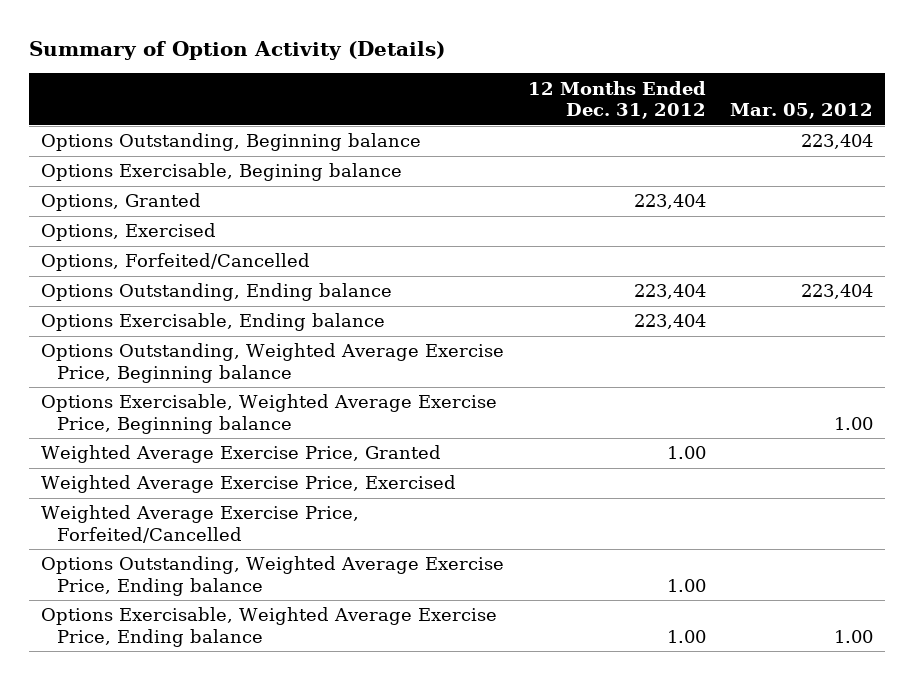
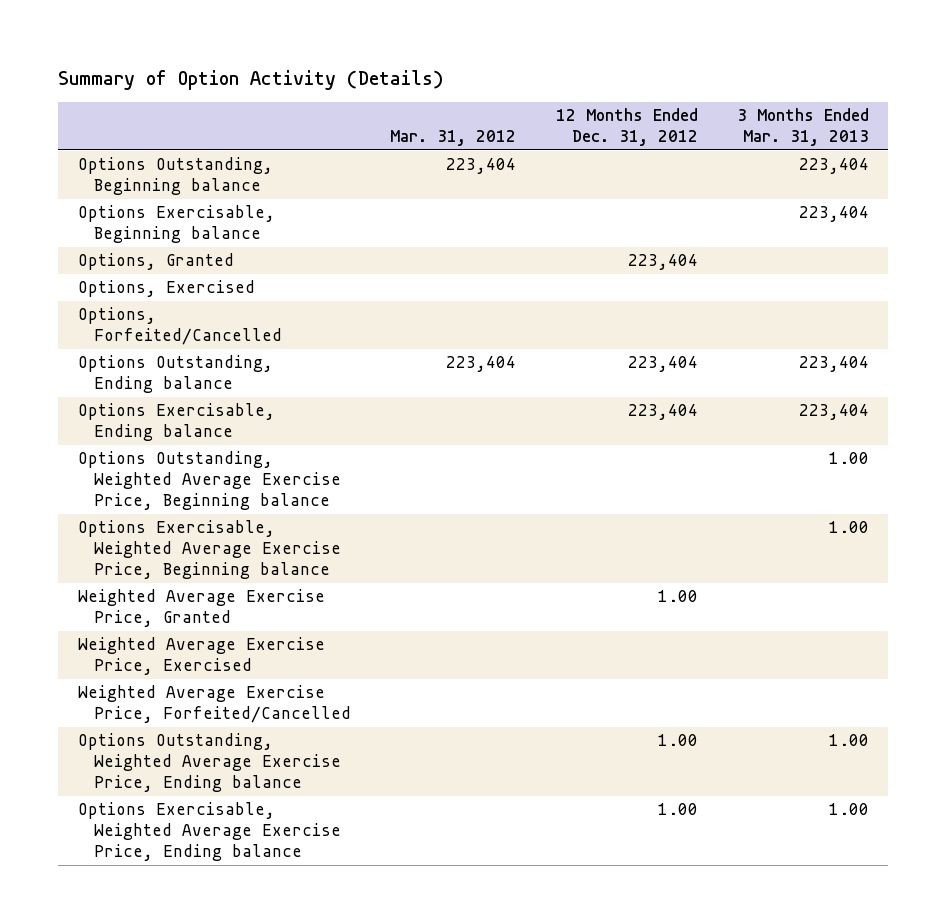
[729,102,873,119] Mar. 05, 2012 -> none
none -> [390,130,517,147] Mar. 31, 2012
none -> [736,108,869,147] 3 Months Ended Mar. 31, 2013
[40,163,402,182] Options Exercisable, Begining balance -> [78,205,276,244] Options Exercisable, Beginning balance

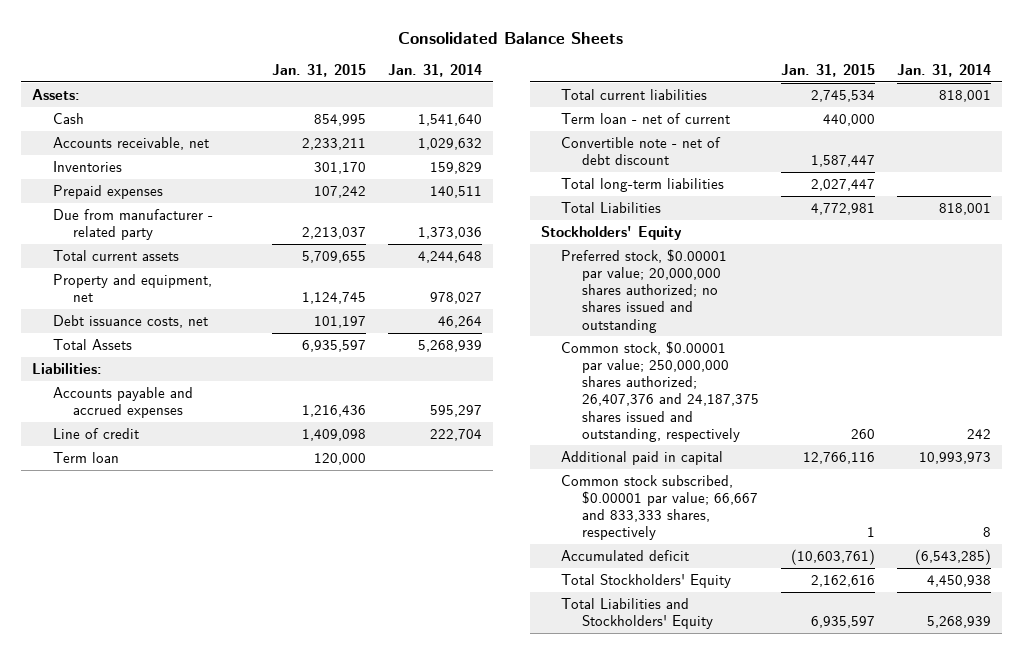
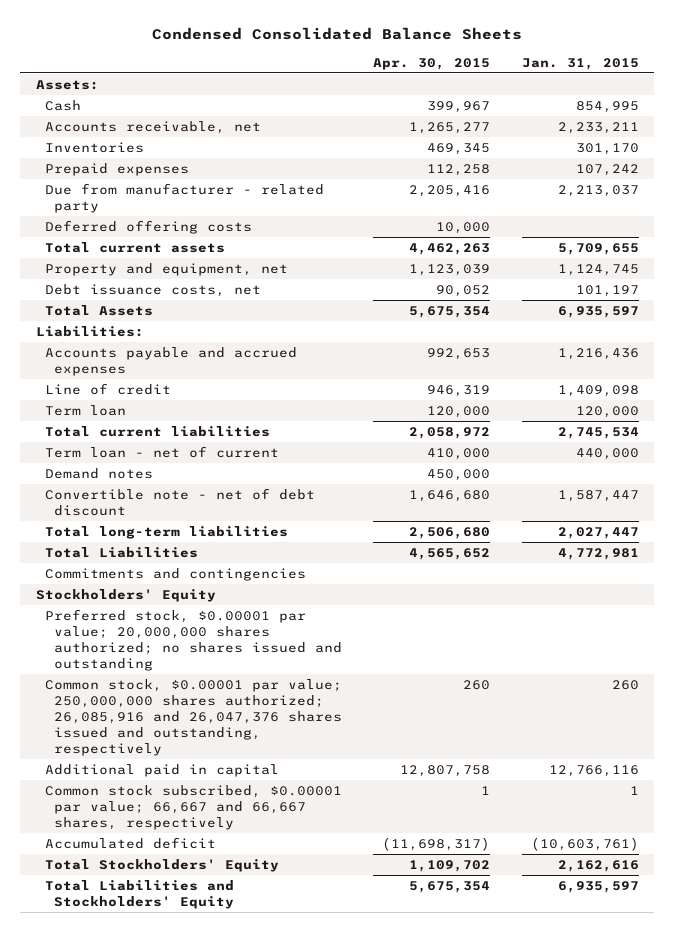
[398,31,624,44] Consolidated Balance Sheets -> [152,27,523,41] Condensed Consolidated Balance Sheets
[388,64,483,78] Jan. 31, 2014 -> none
none -> [373,57,491,70] Apr. 30, 2015
none -> [44,220,252,235] Deferred offering costs
none -> [44,468,153,480] Demand notes
none -> [44,568,306,582] Commitments and contingencies
[561,340,759,442] Common stock, $0.00001 par value; 250,000,000 shares authorized; 26,407,376 and 24,187,375 shares issued and outstanding, respectively -> [44,679,342,756] Common stock, $0.00001 par value; 250,000,000 shares authorized; 26,085,916 and 26,047,376 shares issued and outstanding, respectively
[561,474,758,541] Common stock subscribed, $0.00001 par value; 66,667 and 833,333 shares, respectively -> [44,785,342,830] Common stock subscribed, $0.00001 par value; 66,667 and 66,667 shares, respectively

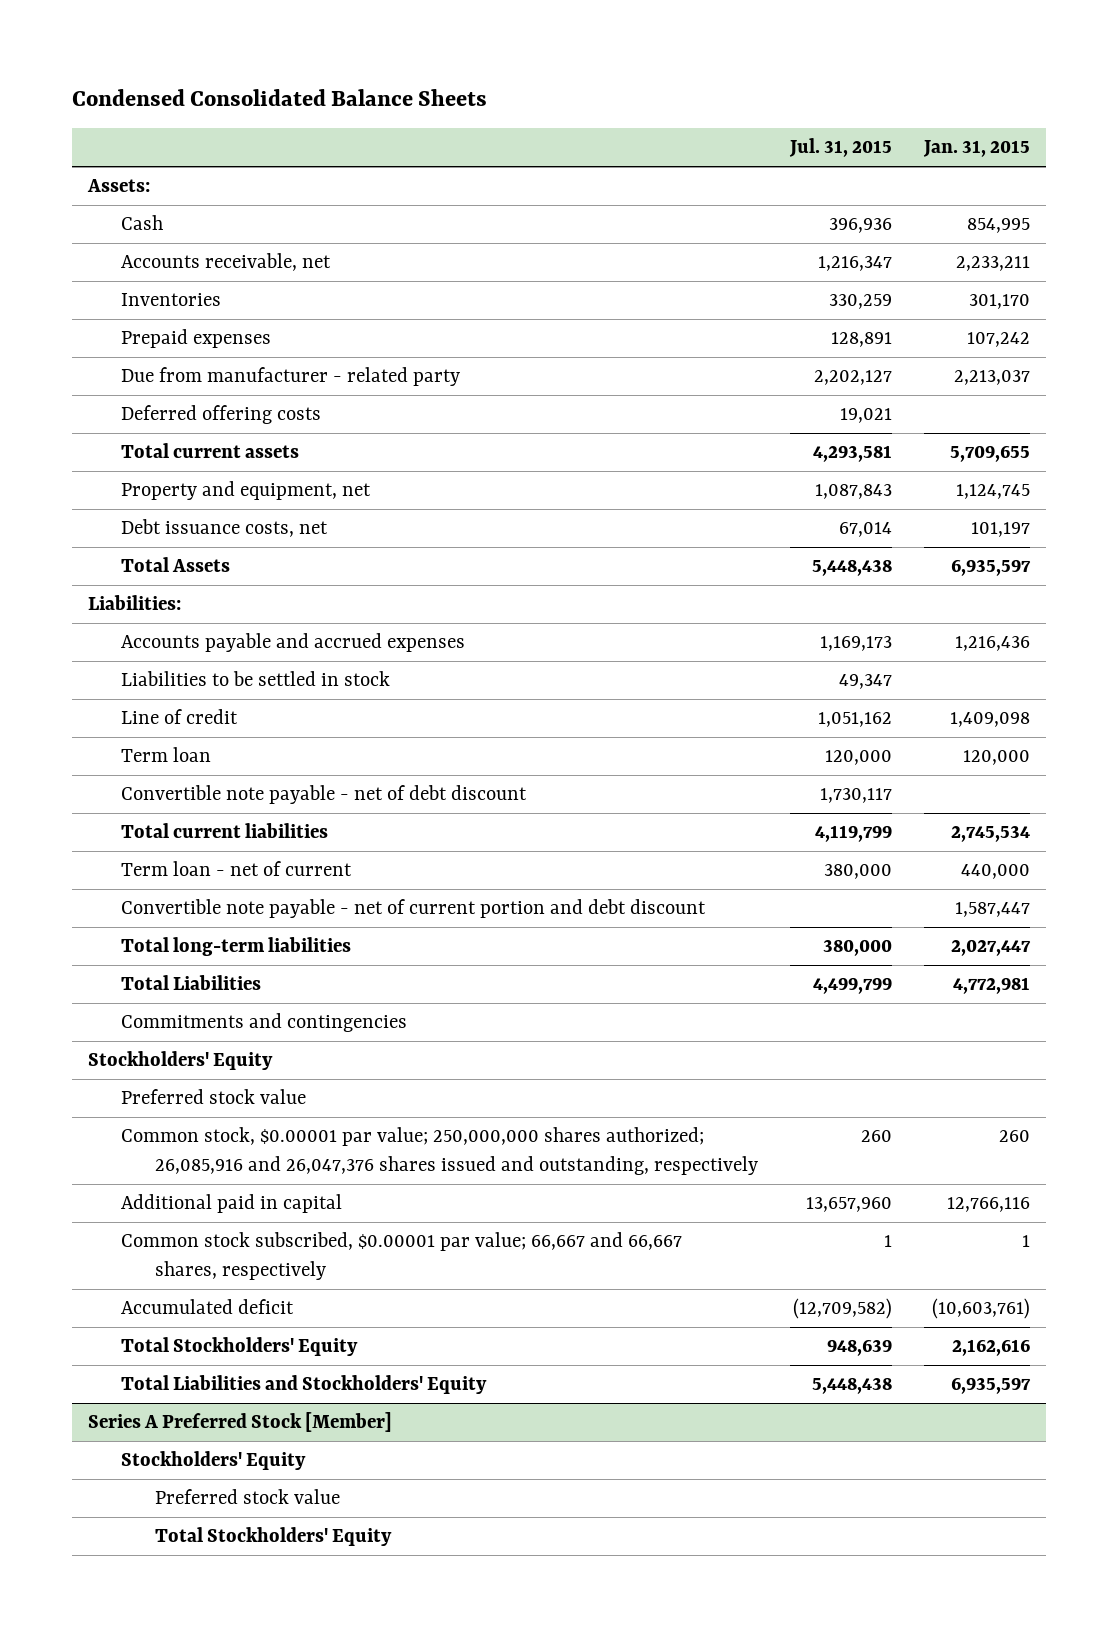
[373,57,491,70] Apr. 30, 2015 -> none
none -> [789,138,893,158] Jul. 31, 2015
none -> [121,671,391,687] Liabilities to be settled in stock
none -> [121,785,528,805] Convertible note payable - net of debt discount
[44,468,153,480] Demand notes -> none
[44,488,315,517] Convertible note - net of debt discount -> [121,899,707,919] Convertible note payable - net of current portion and debt discount
[44,609,342,671] Preferred stock, $0.00001 par value; 20,000,000 shares authorized; no shares issued and outstanding -> [121,1089,307,1105] Preferred stock value
none -> [87,1412,392,1433] Series A Preferred Stock [Member]
none -> [121,1451,307,1471] Stockholders' Equity
none -> [154,1489,340,1505] Preferred stock value
none -> [154,1527,392,1547] Total Stockholders' Equity

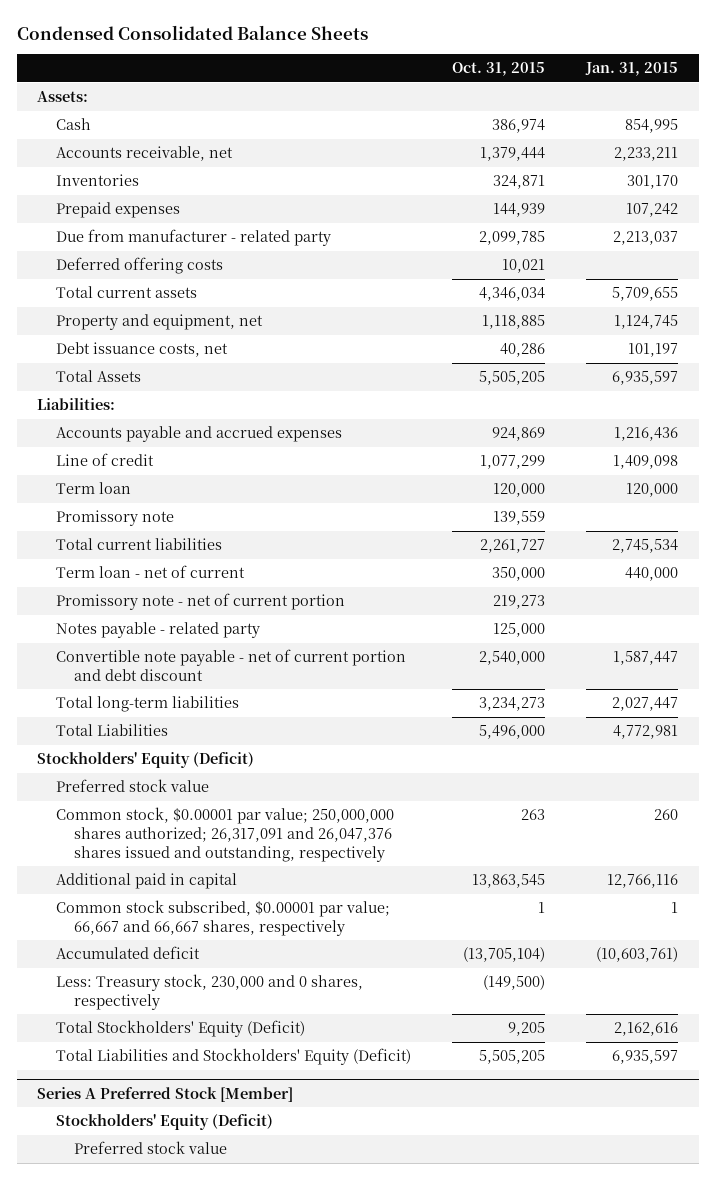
[789,138,893,158] Jul. 31, 2015 -> none
none -> [451,62,545,77] Oct. 31, 2015
[121,671,391,687] Liabilities to be settled in stock -> none
[121,785,528,805] Convertible note payable - net of debt discount -> none
none -> [55,510,174,527] Promissory note
none -> [55,593,345,611] Promissory note - net of current portion
none -> [55,622,260,639] Notes payable - related party
[121,1013,408,1033] Commitments and contingencies -> none
[87,1051,273,1071] Stockholders' Equity -> [37,752,255,769] Stockholders' Equity (Deficit)
[121,1127,758,1175] Common stock, $0.00001 par value; 250,000,000 shares authorized; 26,085,916 and 26,047,376 shares issued and outstanding, respectively -> [55,807,394,863] Common stock, $0.00001 par value; 250,000,000 shares authorized; 26,317,091 and 26,047,376 shares issued and outstanding, respectively
none -> [55,974,363,1011] Less: Treasury stock, 230,000 and 0 shares, respectively
[121,1337,359,1357] Total Stockholders' Equity -> [55,1020,305,1038] Total Stockholders' Equity (Deficit)
[121,1375,488,1395] Total Liabilities and Stockholders' Equity -> [55,1048,411,1066] Total Liabilities and Stockholders' Equity (Deficit)
[121,1451,307,1471] Stockholders' Equity -> [55,1114,273,1131] Stockholders' Equity (Deficit)
[154,1527,392,1547] Total Stockholders' Equity -> none

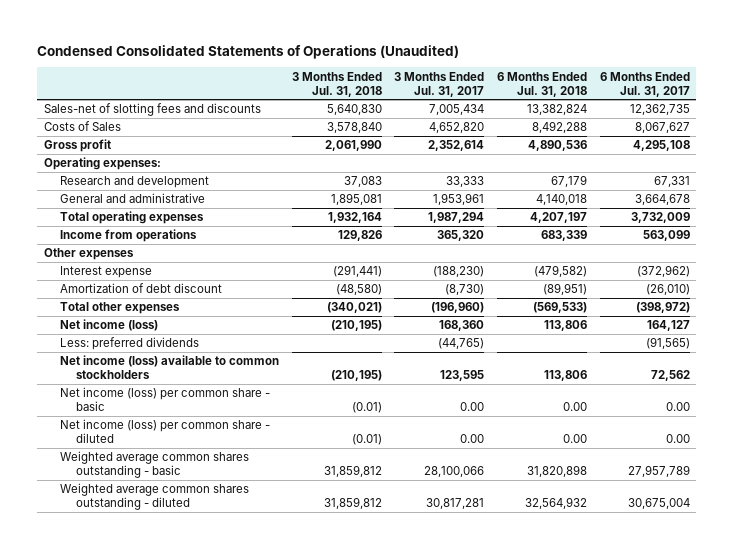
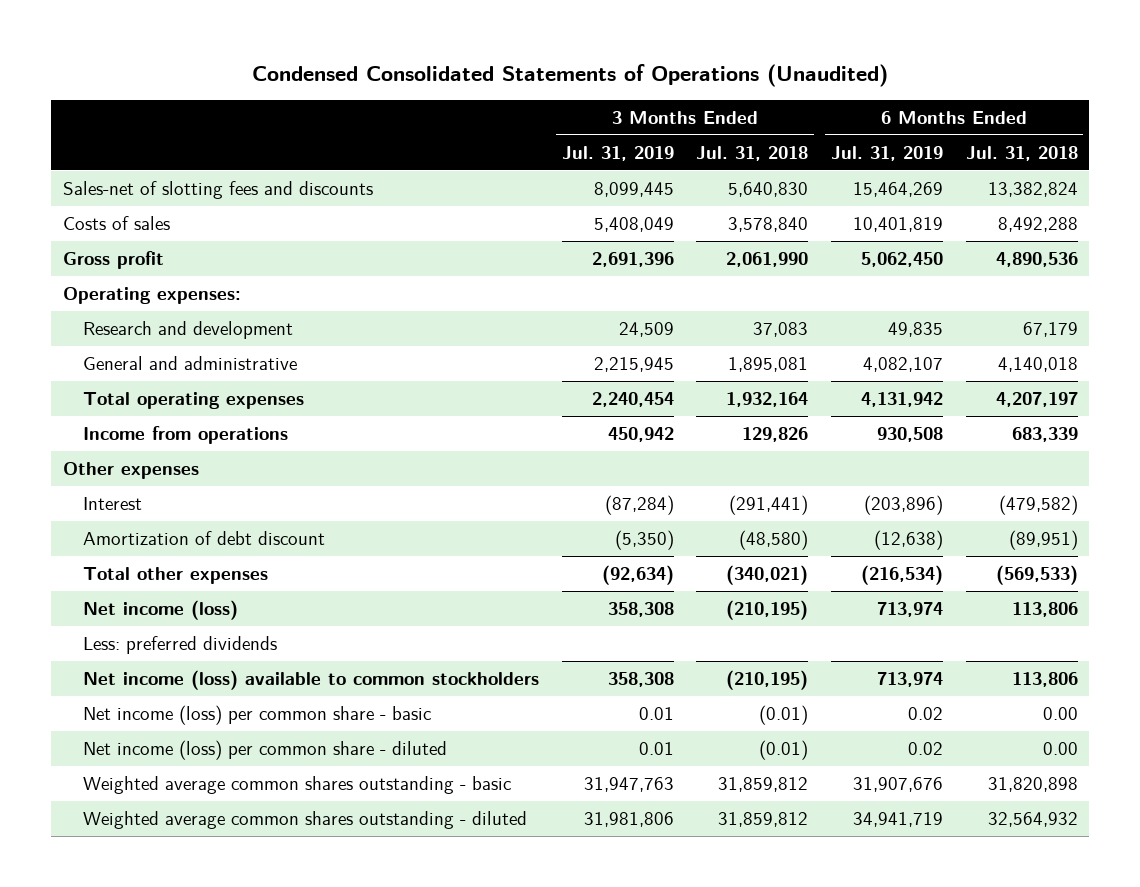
[394,71,485,97] 3 Months Ended Jul. 31, 2017 -> none
[599,71,690,97] 6 Months Ended Jul. 31, 2017 -> none
none -> [561,145,674,161] Jul. 31, 2019
none -> [831,145,944,161] Jul. 31, 2019
[43,121,121,132] Costs of Sales -> [62,216,170,231] Costs of sales
[59,266,152,279] Interest expense -> [83,497,143,511] Interest

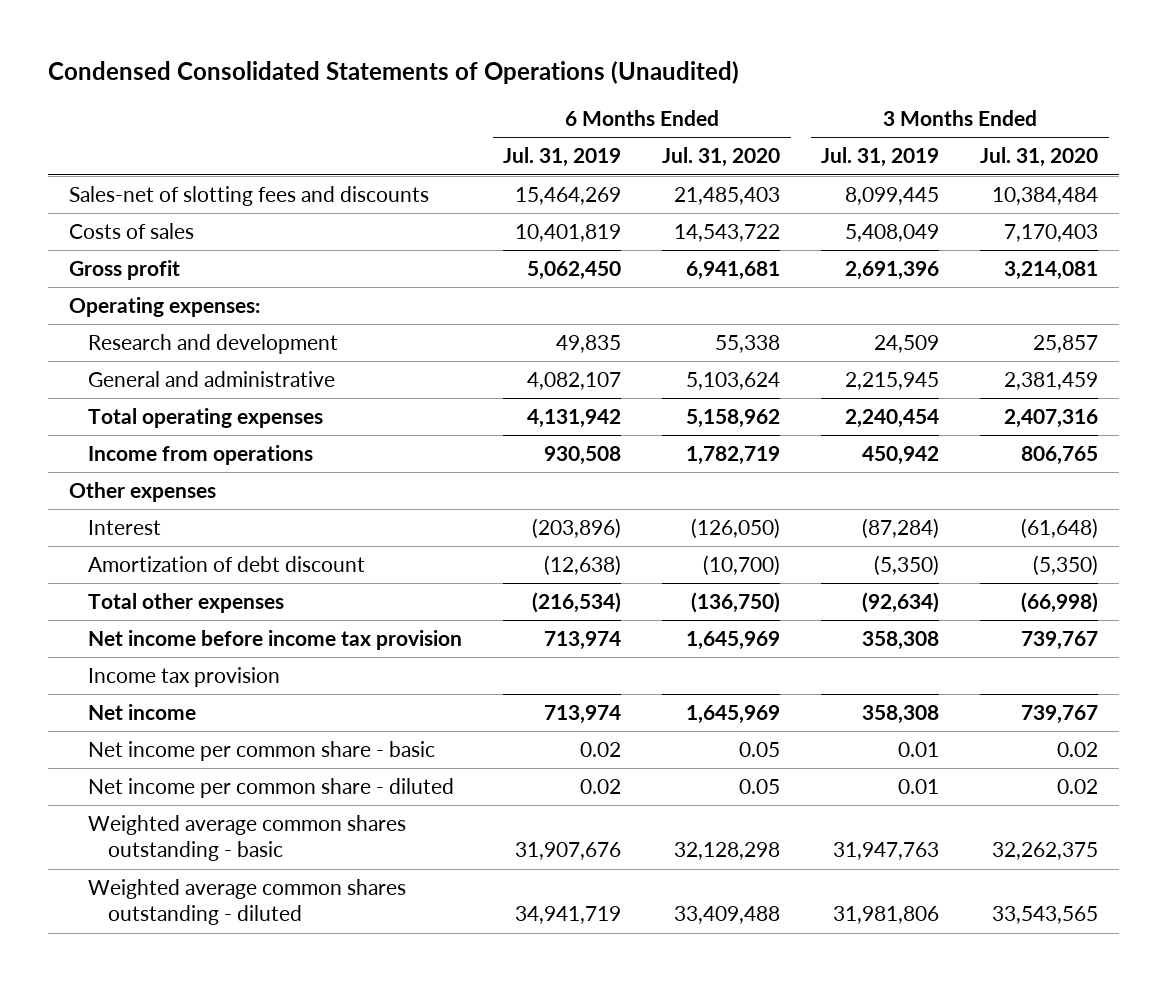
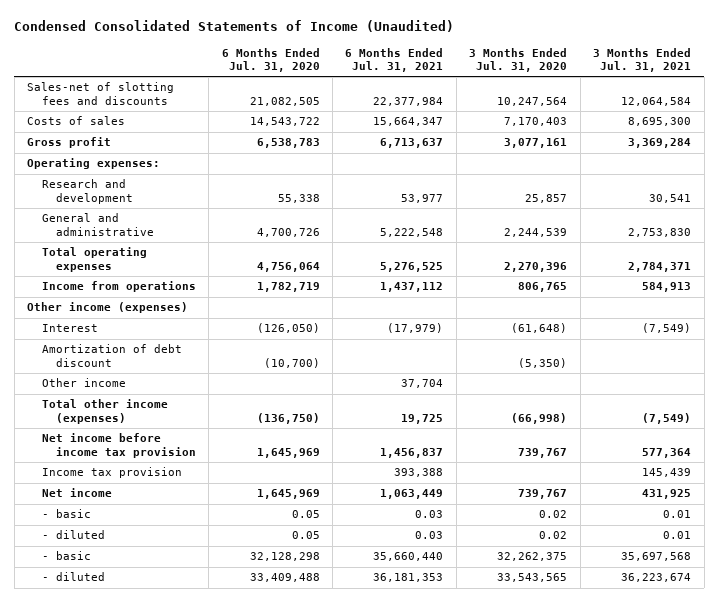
[48,60,740,84] Condensed Consolidated Statements of Operations (Unaudited) -> [14,20,455,33] Condensed Consolidated Statements of Income (Unaudited)
[503,147,622,168] Jul. 31, 2019 -> none
[821,147,940,168] Jul. 31, 2019 -> none
none -> [345,47,444,73] 6 Months Ended Jul. 31, 2021
none -> [593,47,692,73] 3 Months Ended Jul. 31, 2021
[674,186,781,205] 21,485,403 -> [249,96,320,106] 21,082,505
[992,186,1099,205] 10,384,484 -> [497,96,568,106] 10,247,564
[686,260,781,280] 6,941,681 -> [256,138,320,149] 6,538,783
[1004,260,1099,280] 3,214,081 -> [504,138,568,149] 3,077,161
[686,371,781,390] 5,103,624 -> [256,227,320,237] 4,700,726
[1004,371,1099,390] 2,381,459 -> [504,227,568,237] 2,244,539
[686,408,781,428] 5,158,962 -> [256,261,320,272] 4,756,064
[1004,408,1099,428] 2,407,316 -> [504,261,568,272] 2,270,396
[68,481,216,502] Other expenses -> [27,302,189,314] Other income (expenses)
none -> [41,378,126,388] Other income
[88,592,285,613] Total other expenses -> [41,399,168,424] Total other income (expenses)
[88,740,436,761] Net income per common share - basic -> [41,509,91,519] - basic
[88,777,455,798] Net income per common share - diluted -> [41,530,105,540] - diluted
[88,814,407,862] Weighted average common shares outstanding - basic -> [41,551,91,561] - basic
[88,878,407,926] Weighted average common shares outstanding - diluted -> [41,572,105,582] - diluted

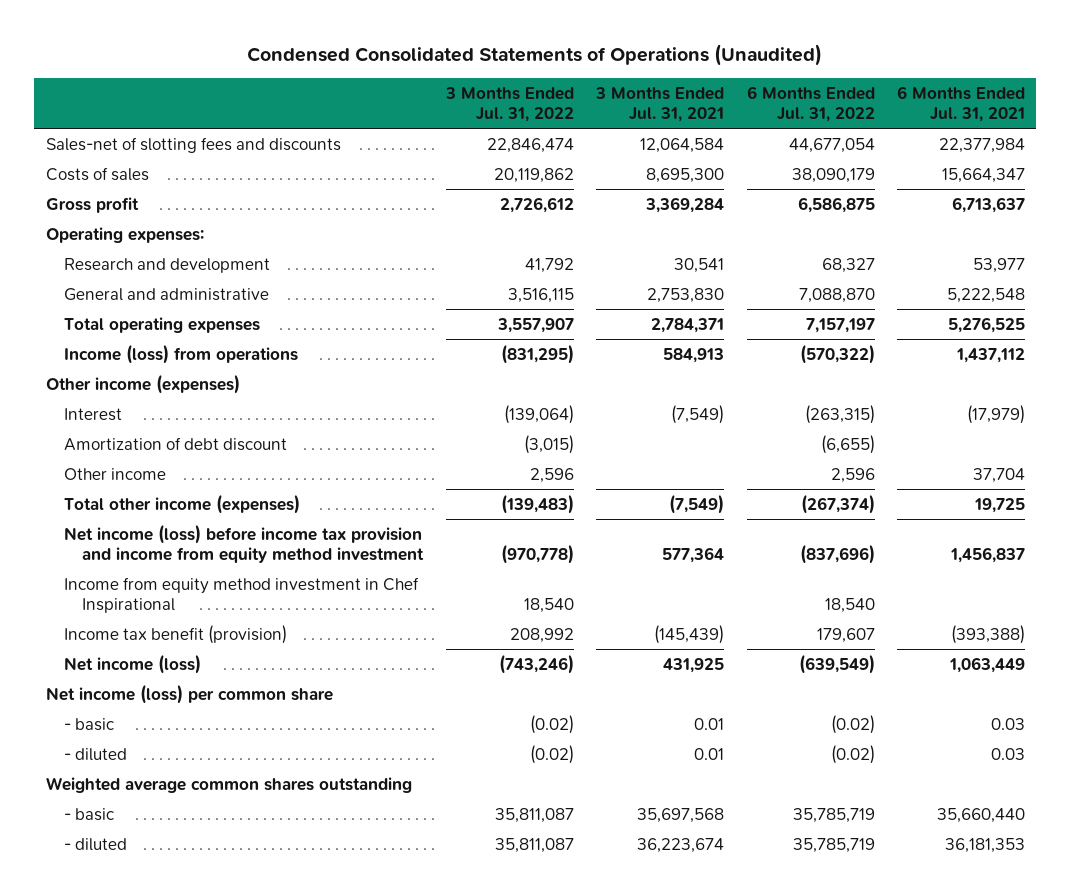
[14,20,455,33] Condensed Consolidated Statements of Income (Unaudited) -> [247,43,823,66] Condensed Consolidated Statements of Operations (Unaudited)
[221,47,320,73] 6 Months Ended Jul. 31, 2020 -> none
[469,47,568,73] 3 Months Ended Jul. 31, 2020 -> none
none -> [444,86,574,123] 3 Months Ended Jul. 31, 2022
none -> [746,85,875,123] 6 Months Ended Jul. 31, 2022
[41,281,196,293] Income from operations -> [64,343,299,364] Income (loss) from operations
[41,433,196,458] Net income before income tax provision -> [64,523,425,564] Net income (loss) before income tax provision and income from equity method investment
none -> [64,576,420,614] Income from equity method investment in Chef Inspirational
[41,467,182,479] Income tax provision -> [64,624,288,644] Income tax benefit (provision)
[394,468,444,478] 393,388 -> [951,624,1026,644] (393,388)
[642,468,692,478] 145,439 -> [654,624,725,644] (145,439)
[41,488,112,498] Net income -> [64,653,202,674] Net income (loss)
none -> [45,683,333,704] Net income (loss) per common share
none -> [45,776,412,793] Weighted average common shares outstanding

